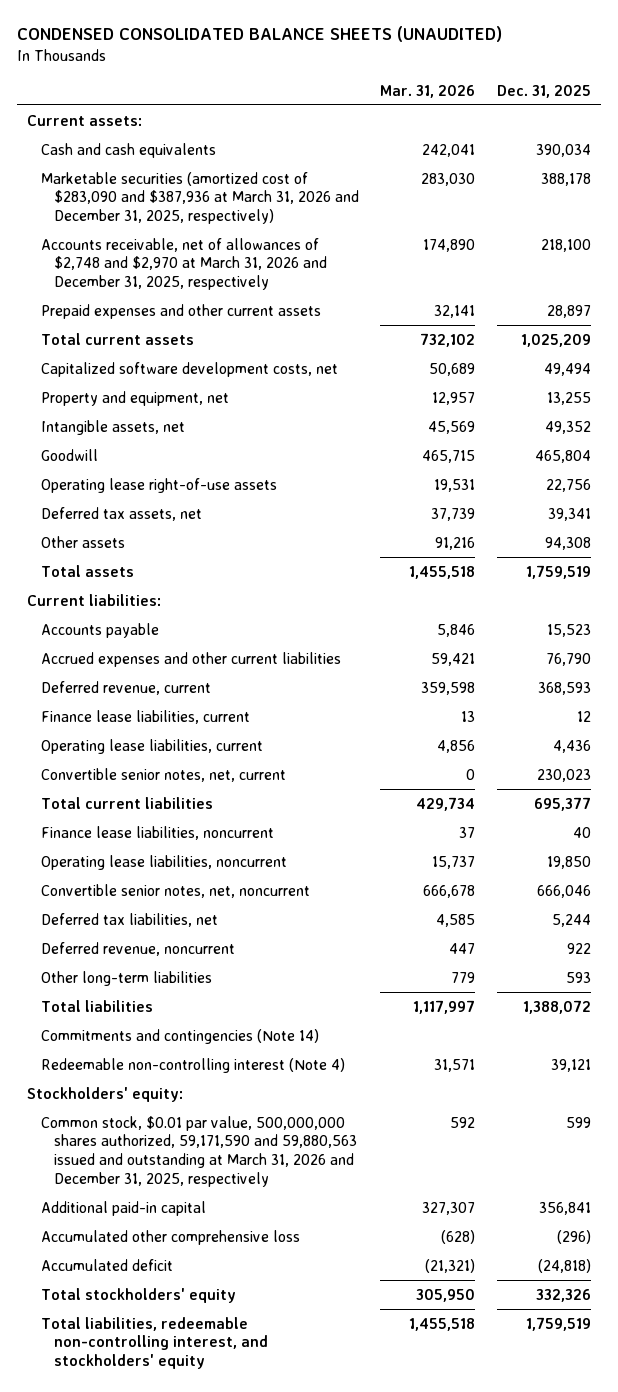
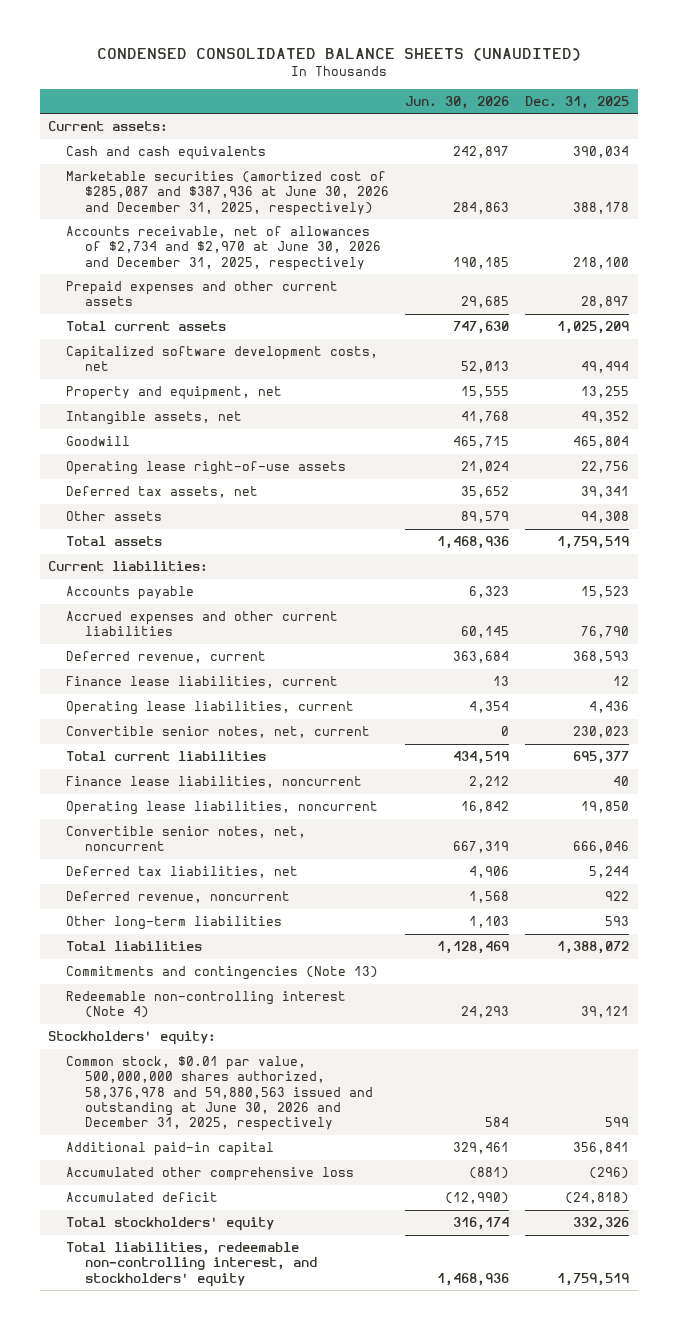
[380,84,476,98] Mar. 31, 2026 -> none
none -> [405,95,510,109] Jun. 30, 2026
[40,171,359,225] Marketable securities (amortized cost of $283,090 and $387,936 at March 31, 2026 and December 31, 2025, respectively) -> [66,171,389,216] Marketable securities (amortized cost of $285,087 and $387,936 at June 30, 2026 and December 31, 2025, respectively)
[40,237,327,291] Accounts receivable, net of allowances of $2,748 and $2,970 at March 31, 2026 and December 31, 2025, respectively -> [66,226,381,271] Accounts receivable, net of allowances of $2,734 and $2,970 at June 30, 2026 and December 31, 2025, respectively
[40,1028,319,1044] Commitments and contingencies (Note 14) -> [66,966,379,981] Commitments and contingencies (Note 13)
[40,1115,357,1187] Common stock, $0.01 par value, 500,000,000 shares authorized, 59,171,590 and 59,880,563 issued and outstanding at March 31, 2026 and December 31, 2025, respectively -> [66,1056,373,1132] Common stock, $0.01 par value, 500,000,000 shares authorized, 58,376,978 and 59,880,563 issued and outstanding at June 30, 2026 and December 31, 2025, respectively

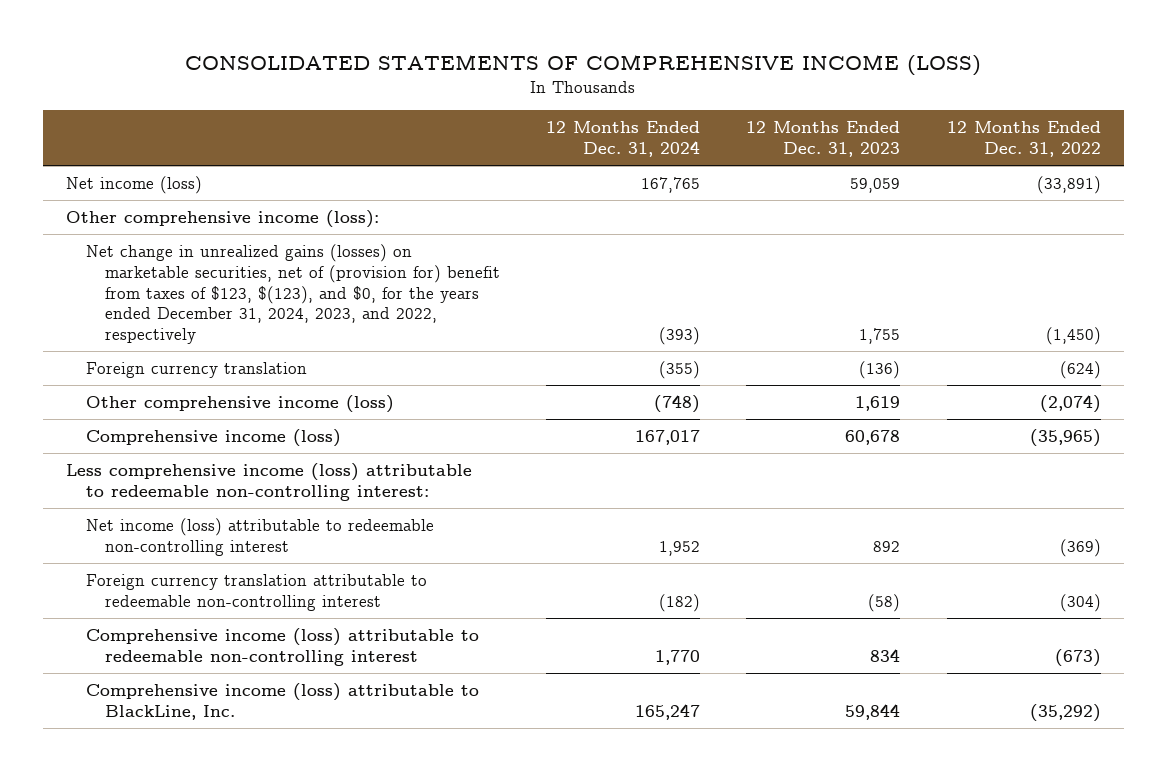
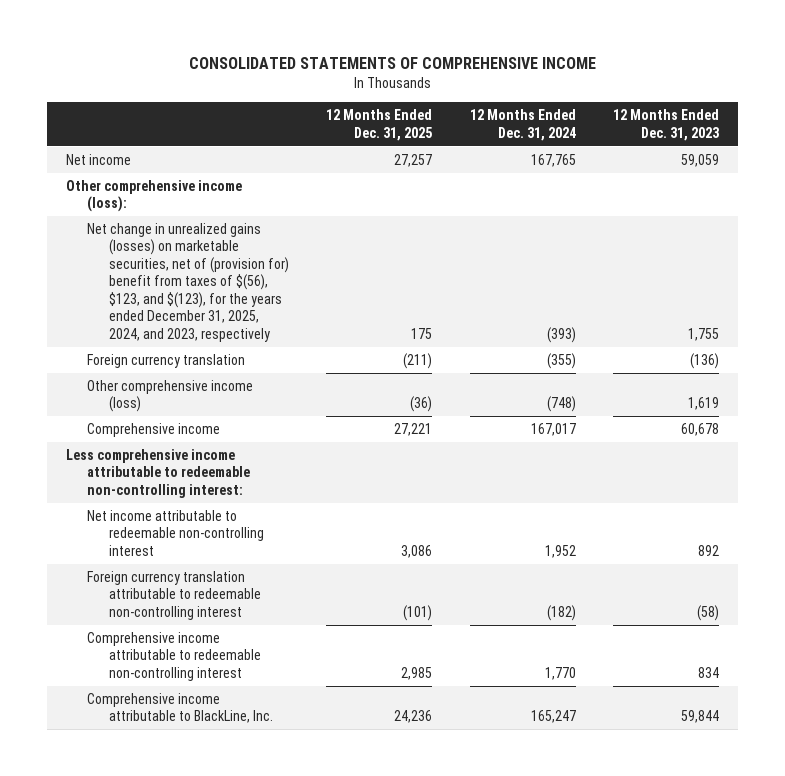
[185,54,982,77] CONSOLIDATED STATEMENTS OF COMPREHENSIVE INCOME (LOSS) -> [188,57,596,70] CONSOLIDATED STATEMENTS OF COMPREHENSIVE INCOME
[946,121,1101,158] 12 Months Ended Dec. 31, 2022 -> none
none -> [326,109,433,141] 12 Months Ended Dec. 31, 2025
[66,176,203,195] Net income (loss) -> [66,153,132,165] Net income
[85,244,501,345] Net change in unrealized gains (losses) on marketable securities, net of (provision for) benefit from taxes of $123, $(123), and $0, for the years ended December 31, 2024, 2023, and 2022, respectively -> [87,222,289,342] Net change in unrealized gains (losses) on marketable securities, net of (provision for) benefit from taxes of $(56), $123, and $(123), for the years ended December 31, 2025, 2024, and 2023, respectively
[85,429,341,448] Comprehensive income (loss) -> [87,422,221,437] Comprehensive income
[66,463,473,501] Less comprehensive income (loss) attributable to redeemable non-controlling interest: -> [66,448,251,498] Less comprehensive income attributable to redeemable non-controlling interest:
[85,518,434,556] Net income (loss) attributable to redeemable non-controlling interest -> [87,509,264,556] Net income attributable to redeemable non-controlling interest
[85,628,479,666] Comprehensive income (loss) attributable to redeemable non-controlling interest -> [87,631,261,681] Comprehensive income attributable to redeemable non-controlling interest
[85,683,479,720] Comprehensive income (loss) attributable to BlackLine, Inc. -> [87,692,273,724] Comprehensive income attributable to BlackLine, Inc.

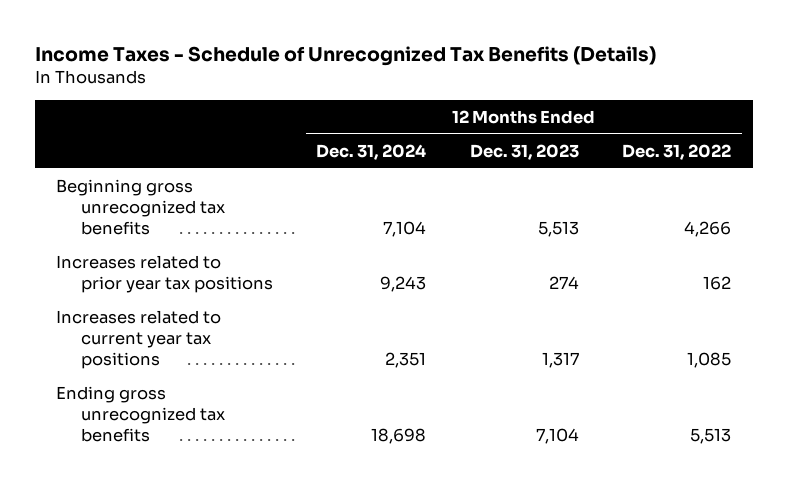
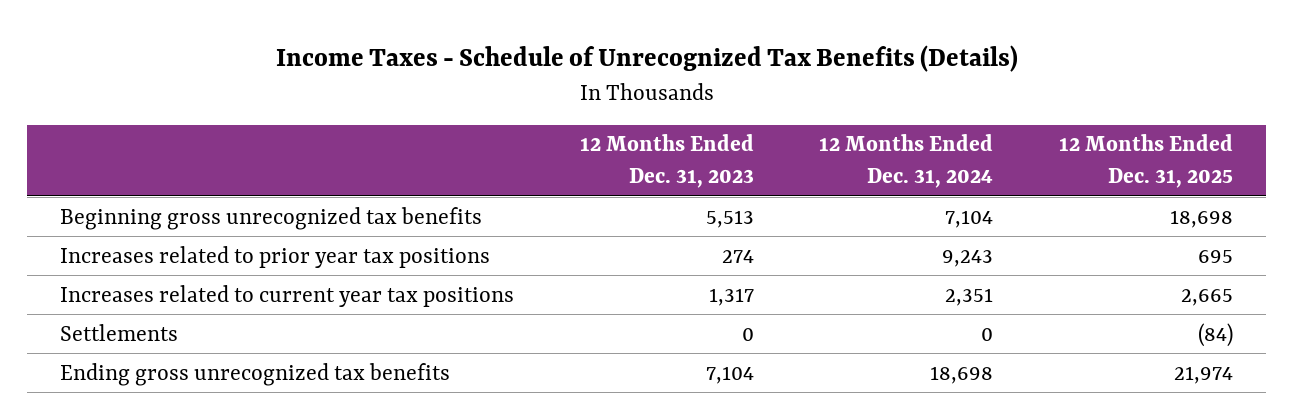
[622,144,732,161] Dec. 31, 2022 -> none
none -> [1058,134,1233,189] 12 Months Ended Dec. 31, 2025
none -> [60,323,179,341] Settlements

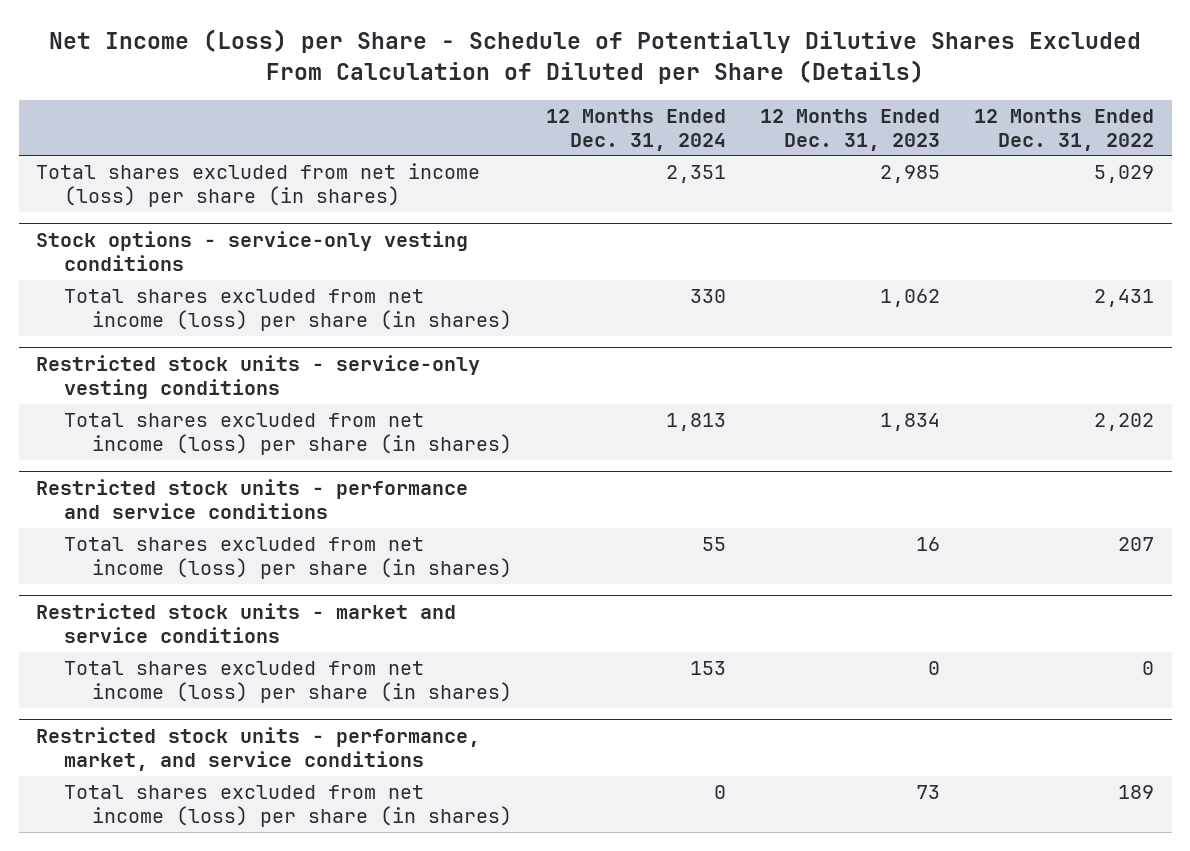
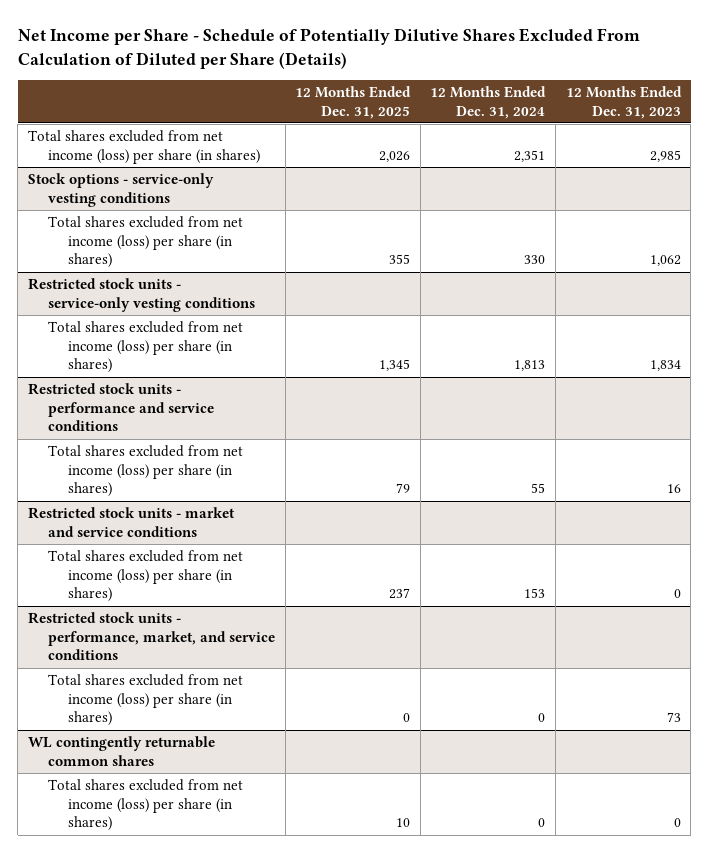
[49,29,1142,84] Net Income (Loss) per Share - Schedule of Potentially Dilutive Shares Excluded From Calculation of Diluted per Share (Details) -> [17,28,640,69] Net Income per Share - Schedule of Potentially Dilutive Shares Excluded From Calculation of Diluted per Share (Details)
[974,108,1155,151] 12 Months Ended Dec. 31, 2022 -> none
none -> [295,85,412,119] 12 Months Ended Dec. 31, 2025
none -> [27,736,215,766] WL contingently returnable common shares
none -> [48,779,244,832] Total shares excluded from net income (loss) per share (in shares)

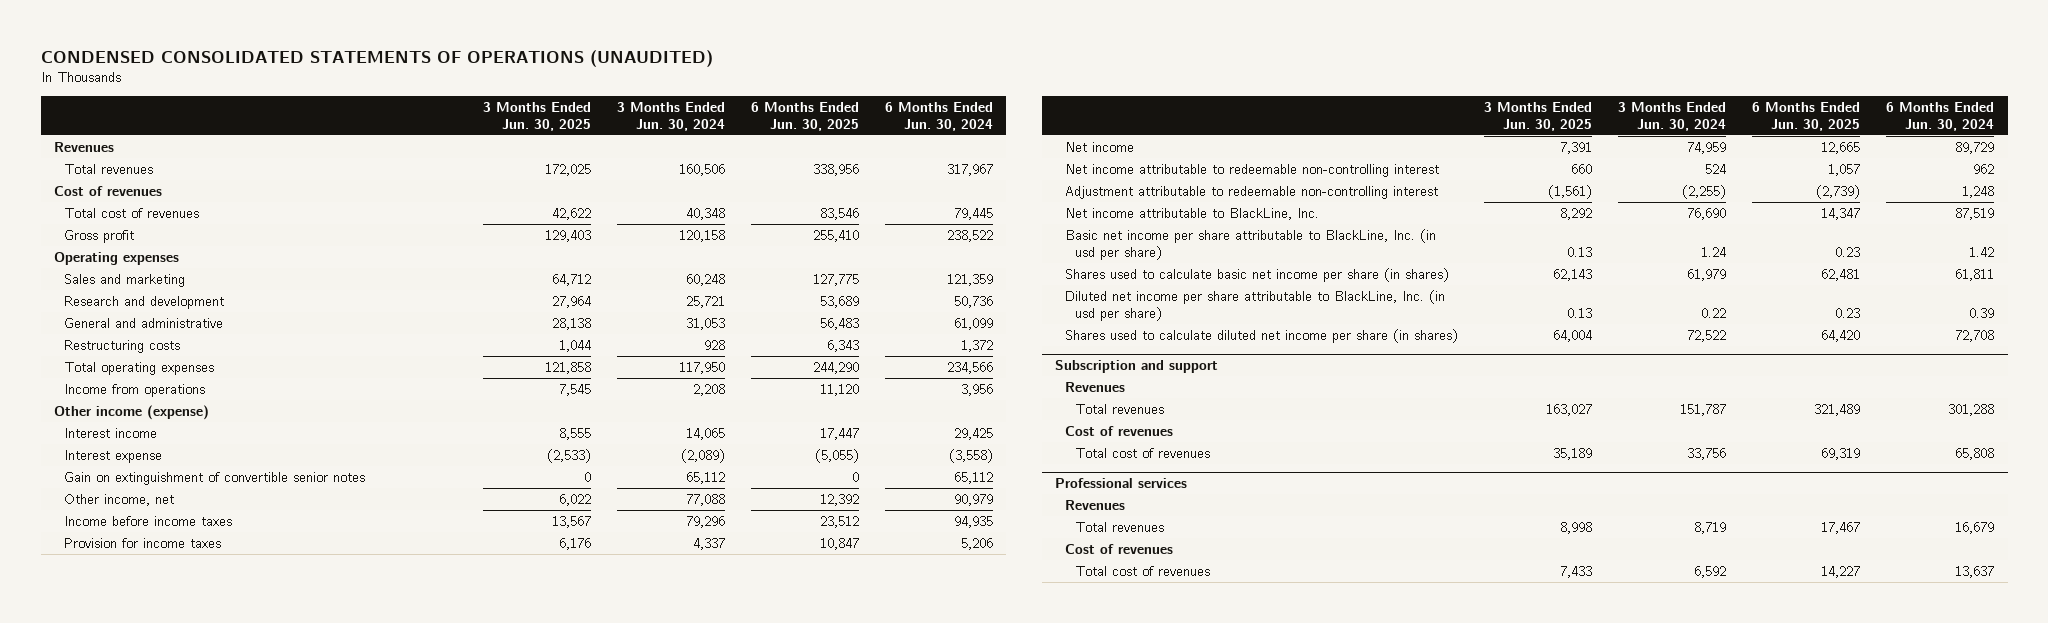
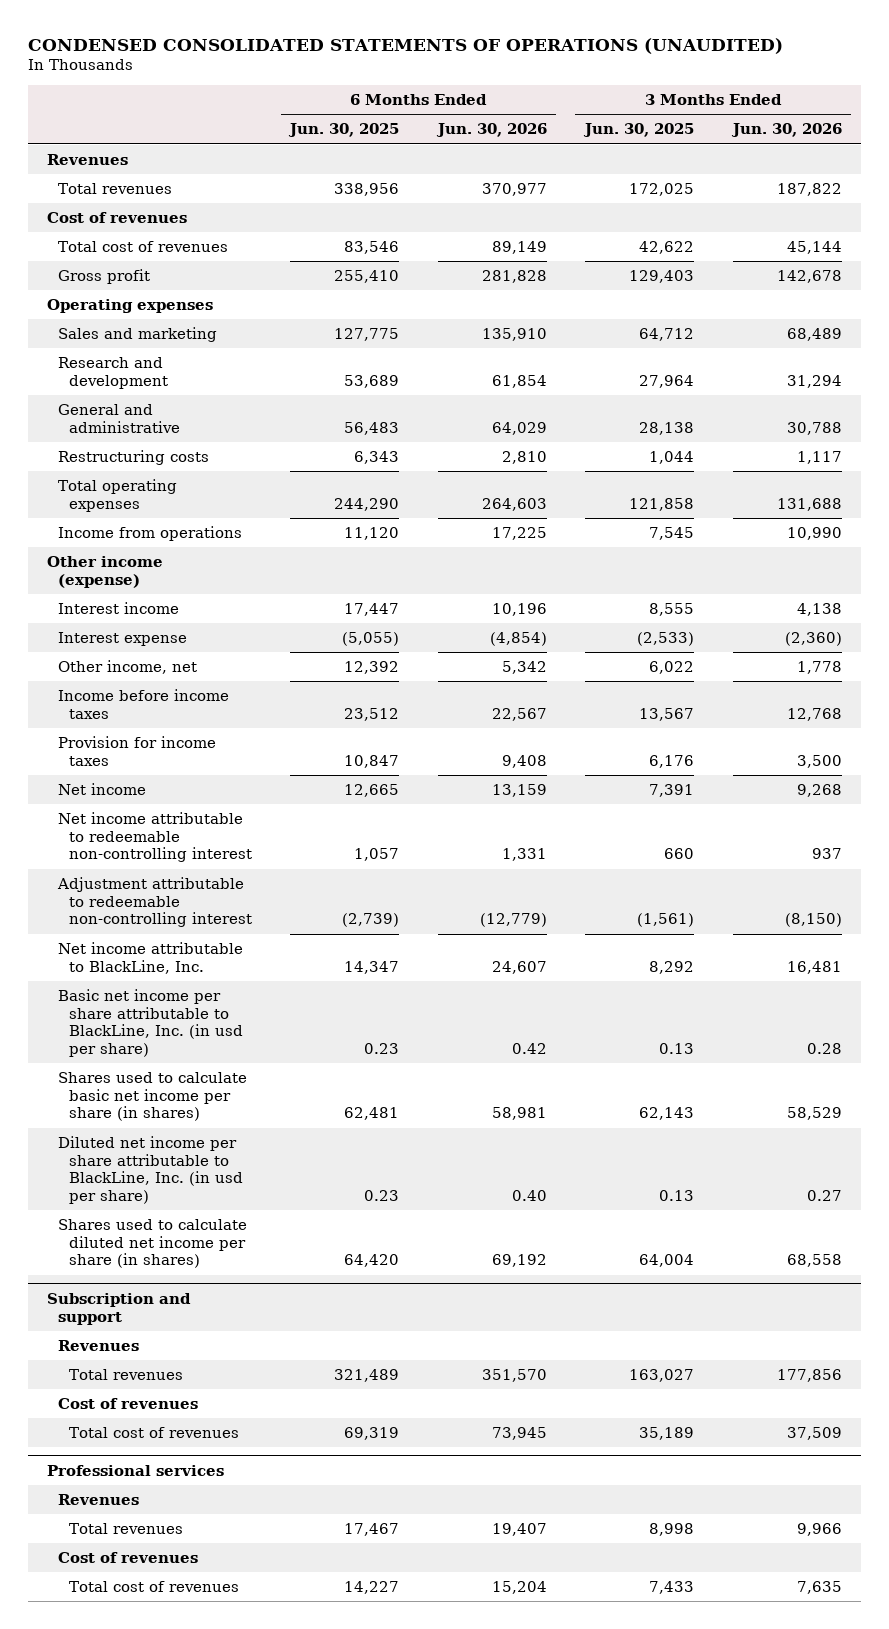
[617,101,726,131] 3 Months Ended Jun. 30, 2024 -> none
[885,101,994,131] 6 Months Ended Jun. 30, 2024 -> none
none -> [435,123,547,138] Jun. 30, 2026
none -> [730,123,842,138] Jun. 30, 2026
[63,471,365,485] Gain on extinguishment of convertible senior notes -> none

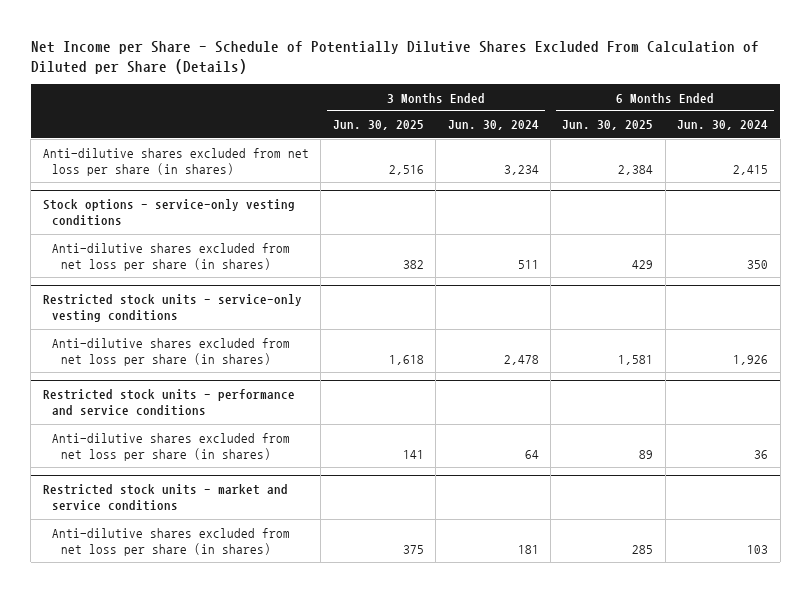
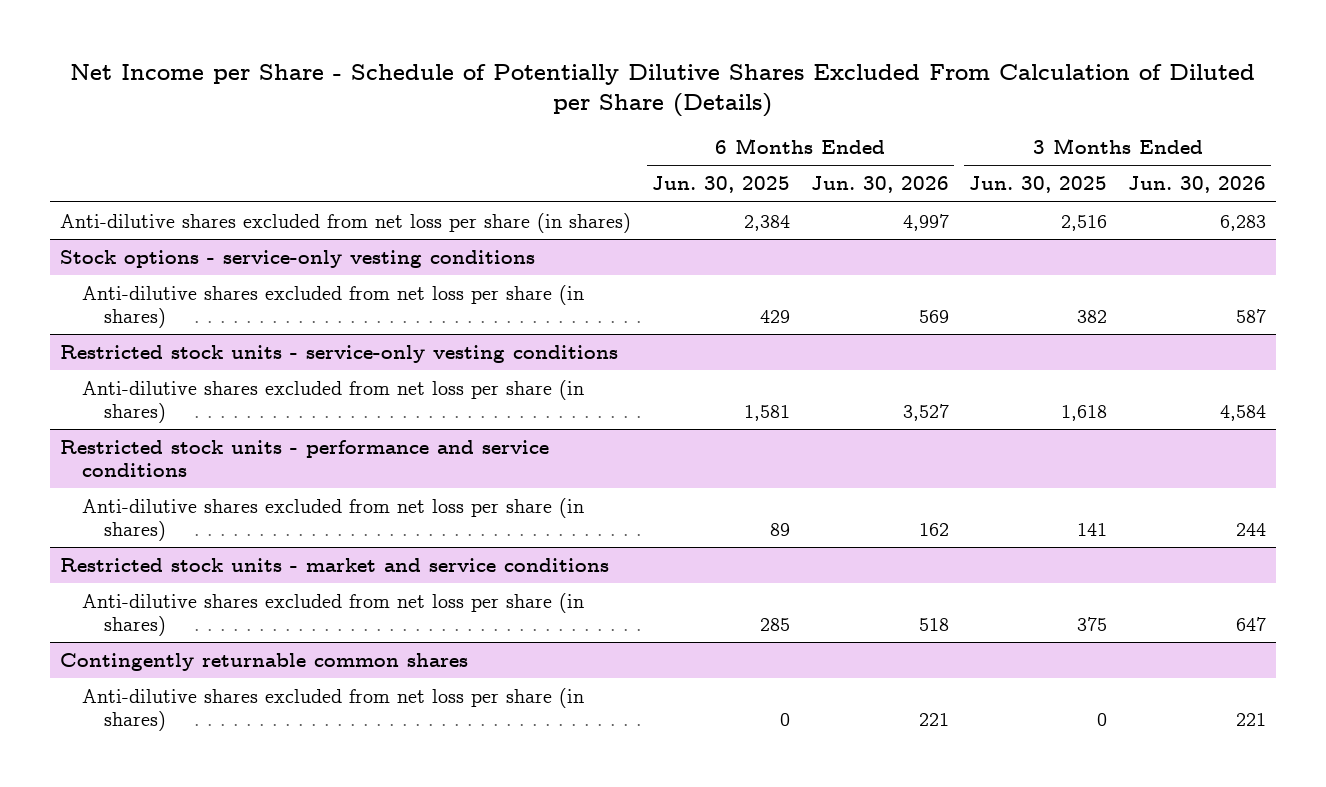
[447,120,539,131] Jun. 30, 2024 -> none
[677,120,769,131] Jun. 30, 2024 -> none
none -> [810,176,949,194] Jun. 30, 2026
none -> [1127,176,1266,194] Jun. 30, 2026
none -> [60,652,469,671] Contingently returnable common shares
none -> [82,687,585,732] Anti-dilutive shares excluded from net loss per share (in shares)

